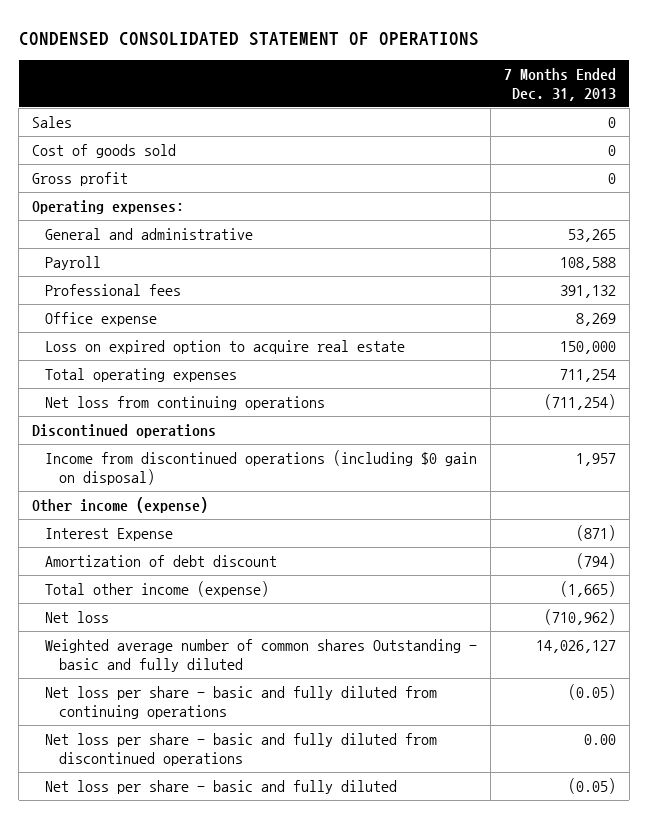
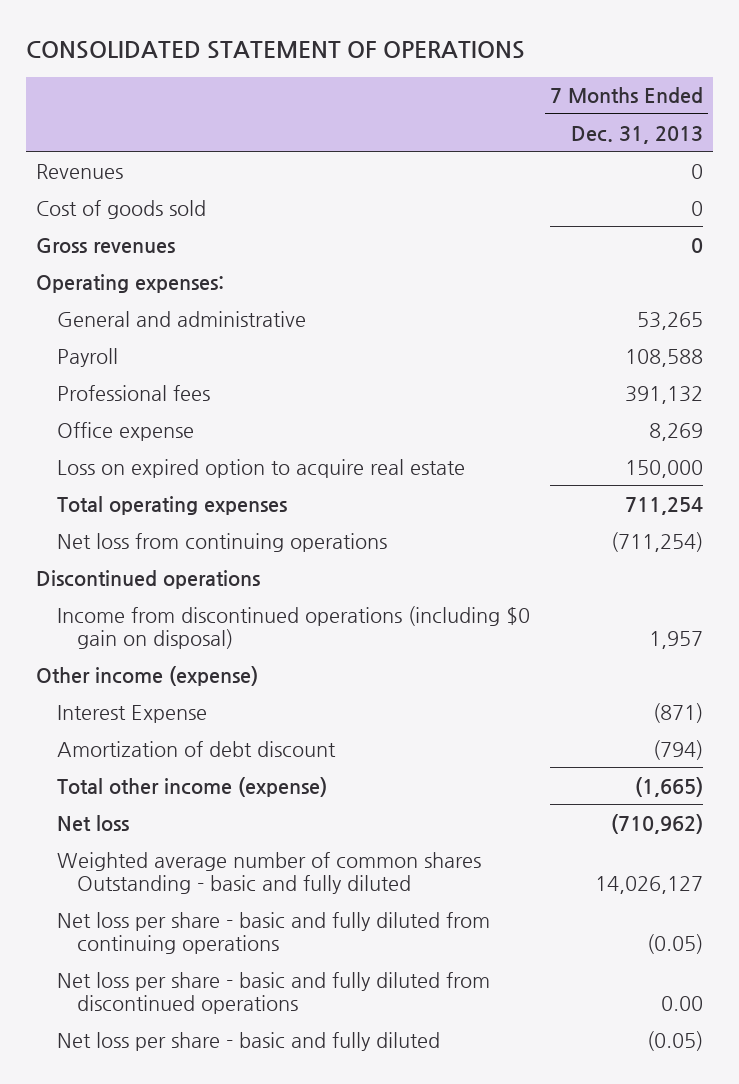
[18,31,479,46] CONDENSED CONSOLIDATED STATEMENT OF OPERATIONS -> [25,40,525,59] CONSOLIDATED STATEMENT OF OPERATIONS
[31,116,72,129] Sales -> [36,163,124,179] Revenues
[31,172,128,187] Gross profit -> [36,237,176,253] Gross revenues

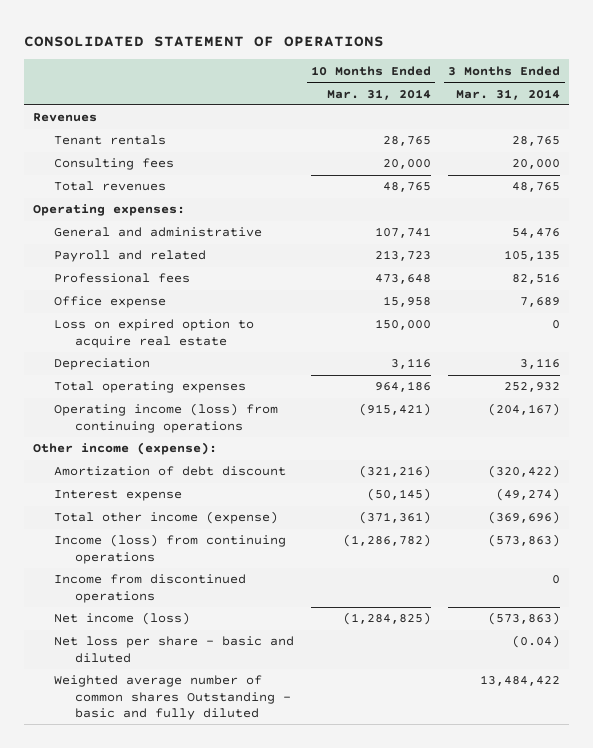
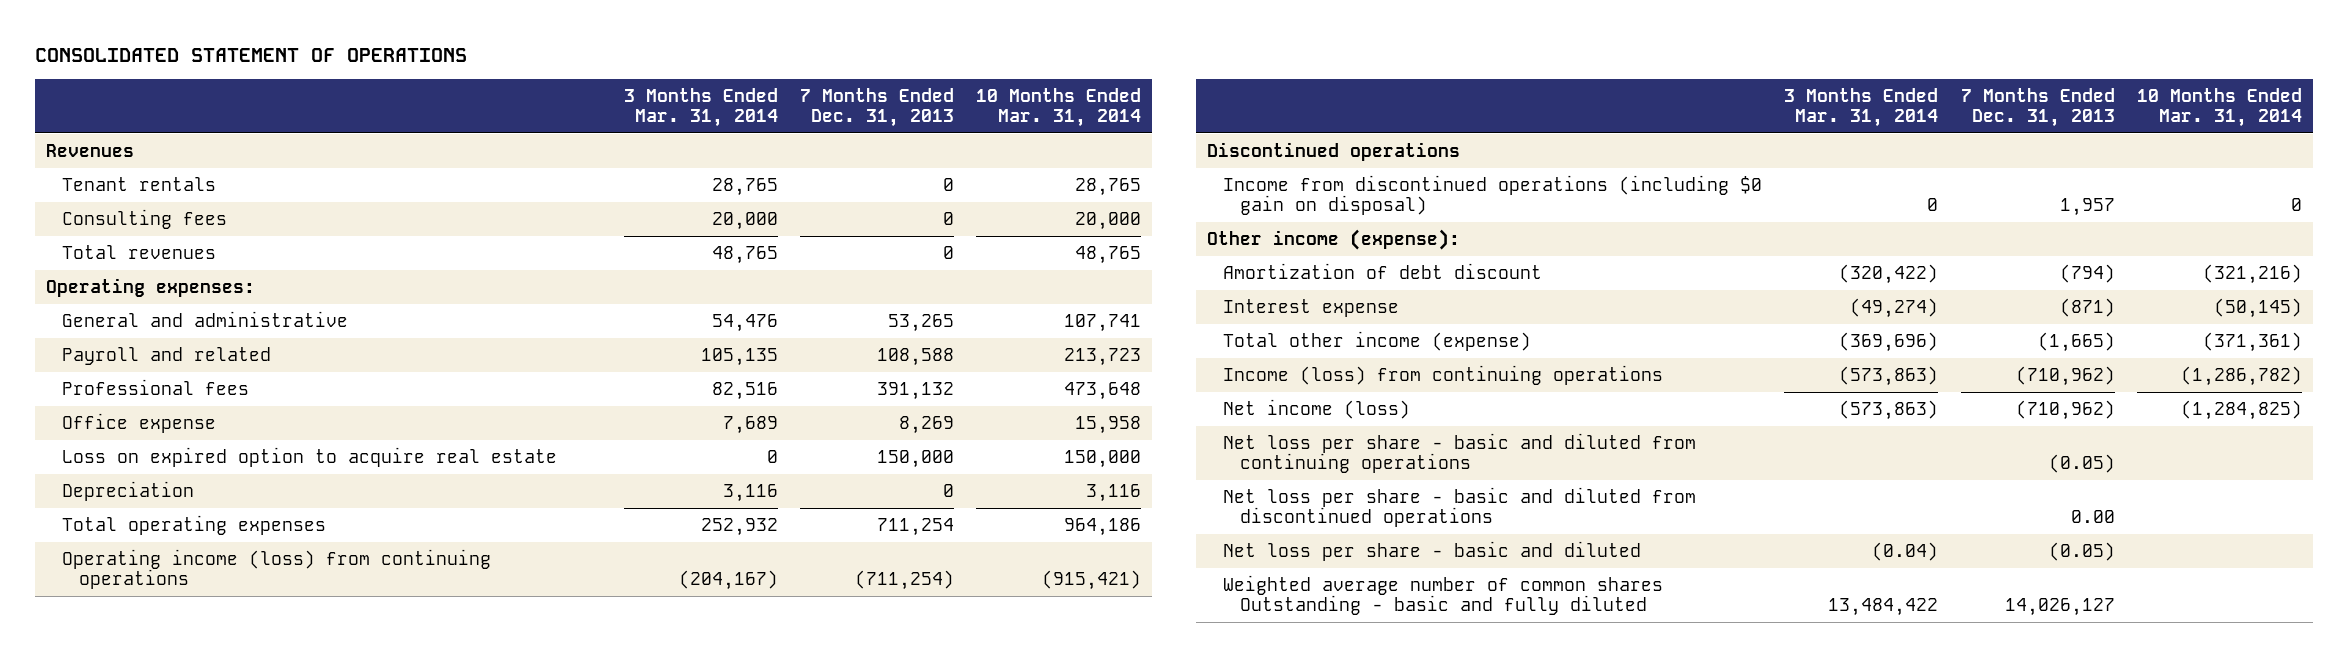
none -> [799,88,954,128] 7 Months Ended Dec. 31, 2013
none -> [1206,141,1460,161] Discontinued operations
none -> [1223,174,1763,215] Income from discontinued operations (including $0 gain on disposal)
[53,574,246,603] Income from discontinued operations -> none
none -> [1223,432,1697,473] Net loss per share - basic and diluted from continuing operations
none -> [1223,486,1697,527] Net loss per share - basic and diluted from discontinued operations

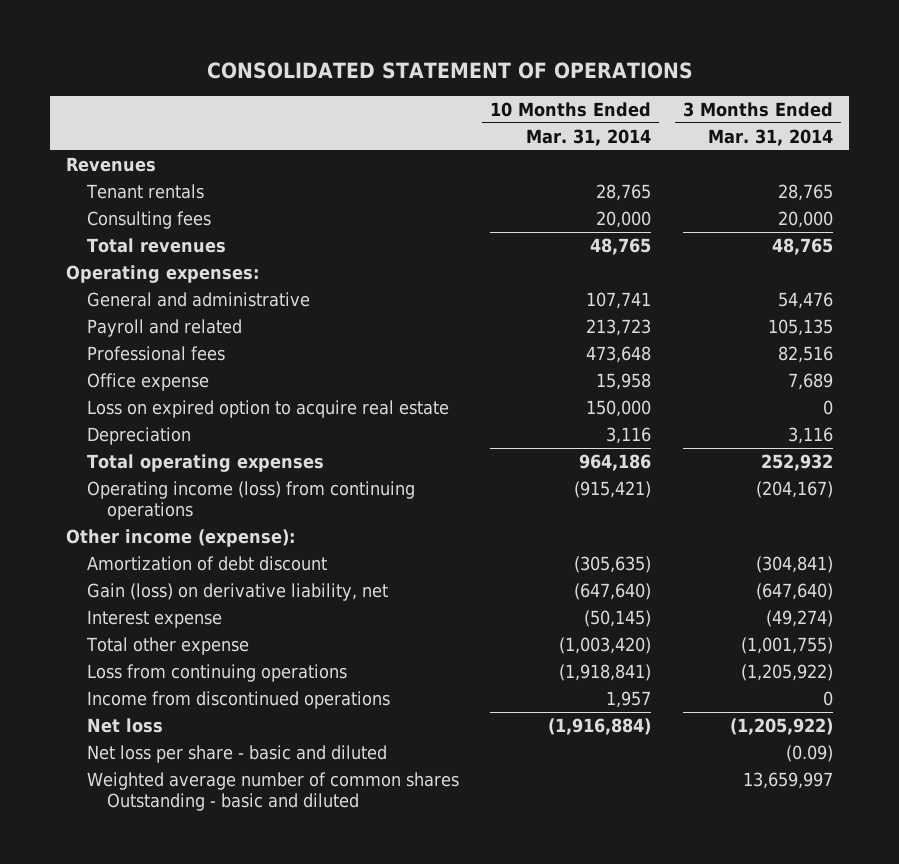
[799,88,954,128] 7 Months Ended Dec. 31, 2013 -> none
[1206,141,1460,161] Discontinued operations -> none
[1223,174,1763,215] Income from discontinued operations (including $0 gain on disposal) -> none
[1839,263,1939,284] (320,422) -> [756,555,834,573] (304,841)
[2202,263,2302,284] (321,216) -> [574,555,652,573] (305,635)
none -> [86,582,388,601] Gain (loss) on derivative liability, net
[1223,432,1697,473] Net loss per share - basic and diluted from continuing operations -> none
[1223,486,1697,527] Net loss per share - basic and diluted from discontinued operations -> none
[1223,330,1532,351] Total other income (expense) -> [85,636,249,655] Total other expense
[1839,331,1939,352] (369,696) -> [741,636,834,654] (1,001,755)
[2202,331,2302,352] (371,361) -> [559,636,652,654] (1,003,420)
[1223,364,1664,385] Income (loss) from continuing operations -> [86,663,347,682] Loss from continuing operations
[1839,365,1939,386] (573,863) -> [741,663,834,681] (1,205,922)
[2180,365,2302,386] (1,286,782) -> [559,663,652,681] (1,918,841)
none -> [86,690,390,709] Income from discontinued operations
[1223,398,1411,419] Net income (loss) -> [86,717,163,733] Net loss
[1839,399,1939,420] (573,863) -> [730,717,834,735] (1,205,922)
[2180,399,2302,420] (1,284,825) -> [548,717,652,735] (1,916,884)
[1872,541,1939,561] (0.04) -> [786,744,834,762] (0.09)
[1223,574,1664,615] Weighted average number of common shares Outstanding - basic and fully diluted -> [86,771,459,811] Weighted average number of common shares Outstanding - basic and diluted
[1828,597,1939,616] 13,484,422 -> [743,771,834,789] 13,659,997

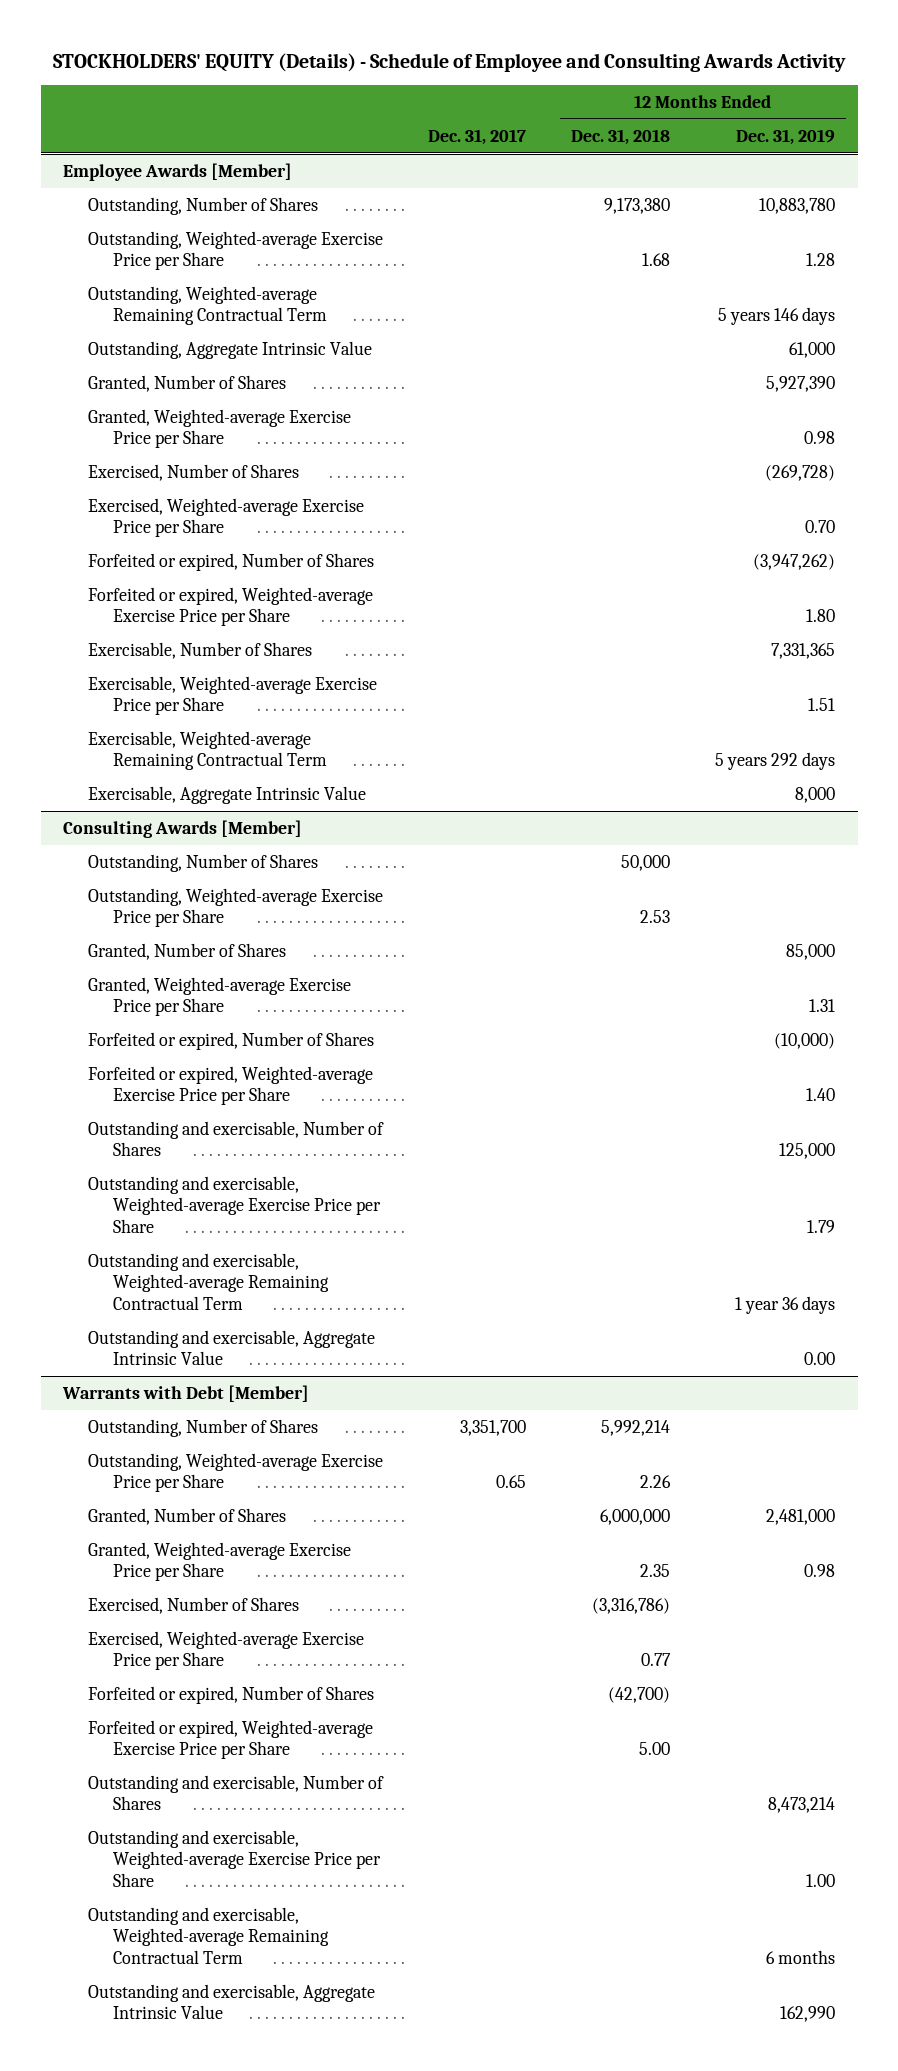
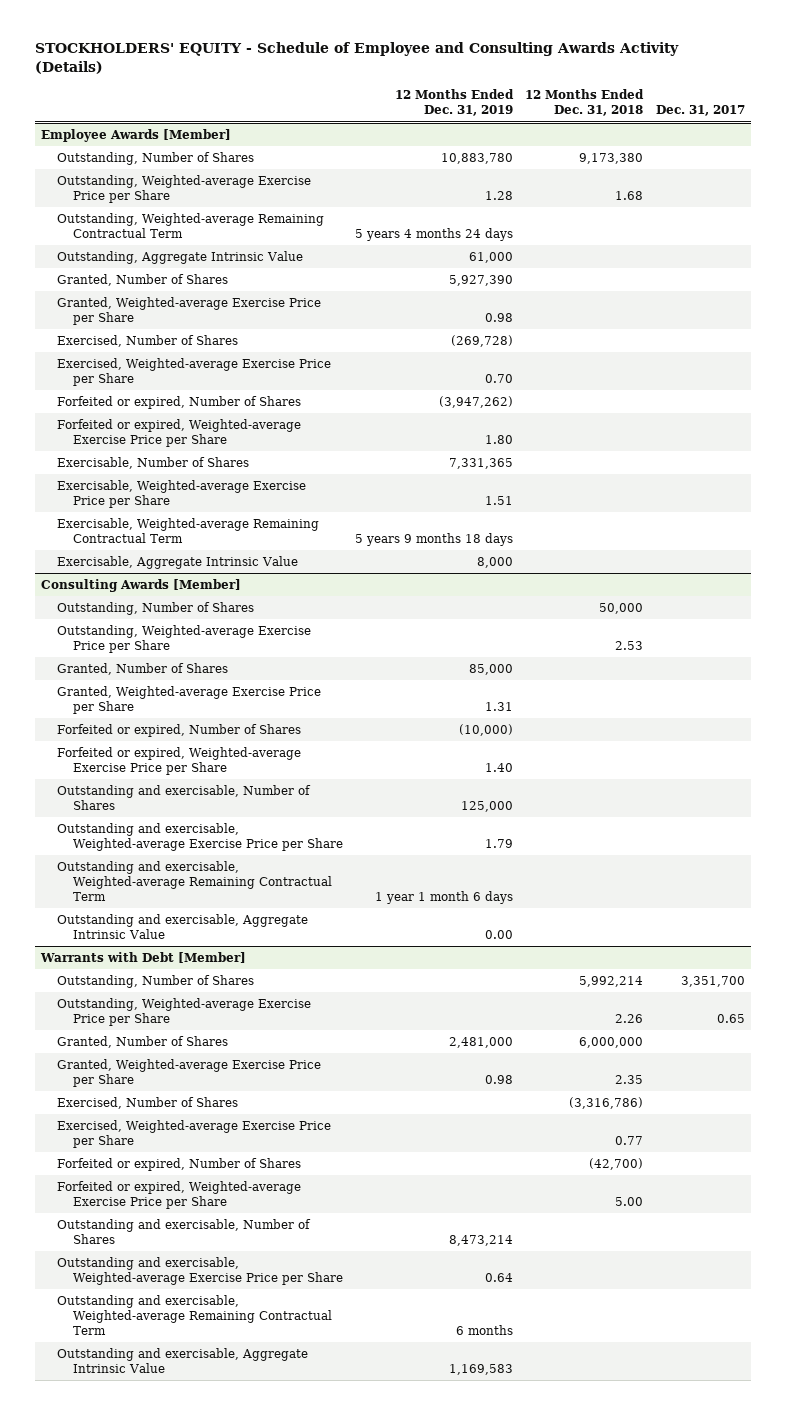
[53,52,847,72] STOCKHOLDERS' EQUITY (Details) - Schedule of Employee and Consulting Awards Activity -> [35,42,680,74] STOCKHOLDERS' EQUITY - Schedule of Employee and Consulting Awards Activity (Details)
[718,307,836,326] 5 years 146 days -> [355,227,514,241] 5 years 4 months 24 days
[715,752,836,771] 5 years 292 days -> [355,532,514,546] 5 years 9 months 18 days
[735,1295,836,1314] 1 year 36 days -> [375,890,514,904] 1 year 1 month 6 days
[806,1873,836,1887] 1.00 -> [485,1272,514,1282] 0.64
[780,2006,836,2023] 162,990 -> [449,1363,514,1375] 1,169,583

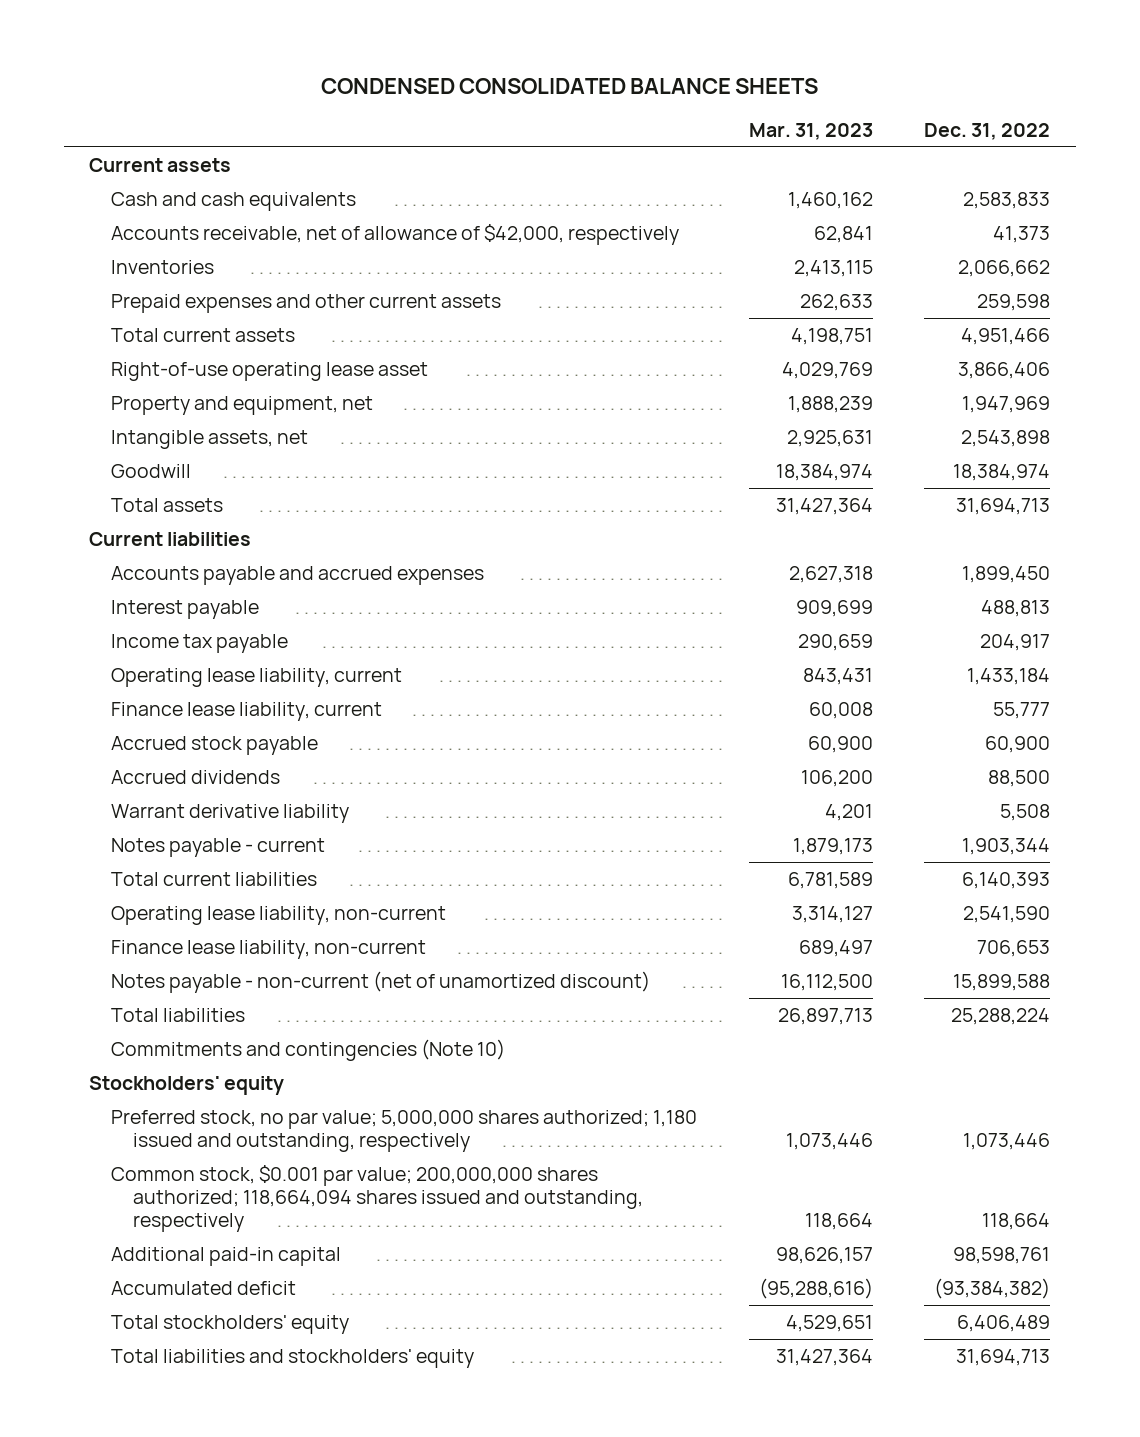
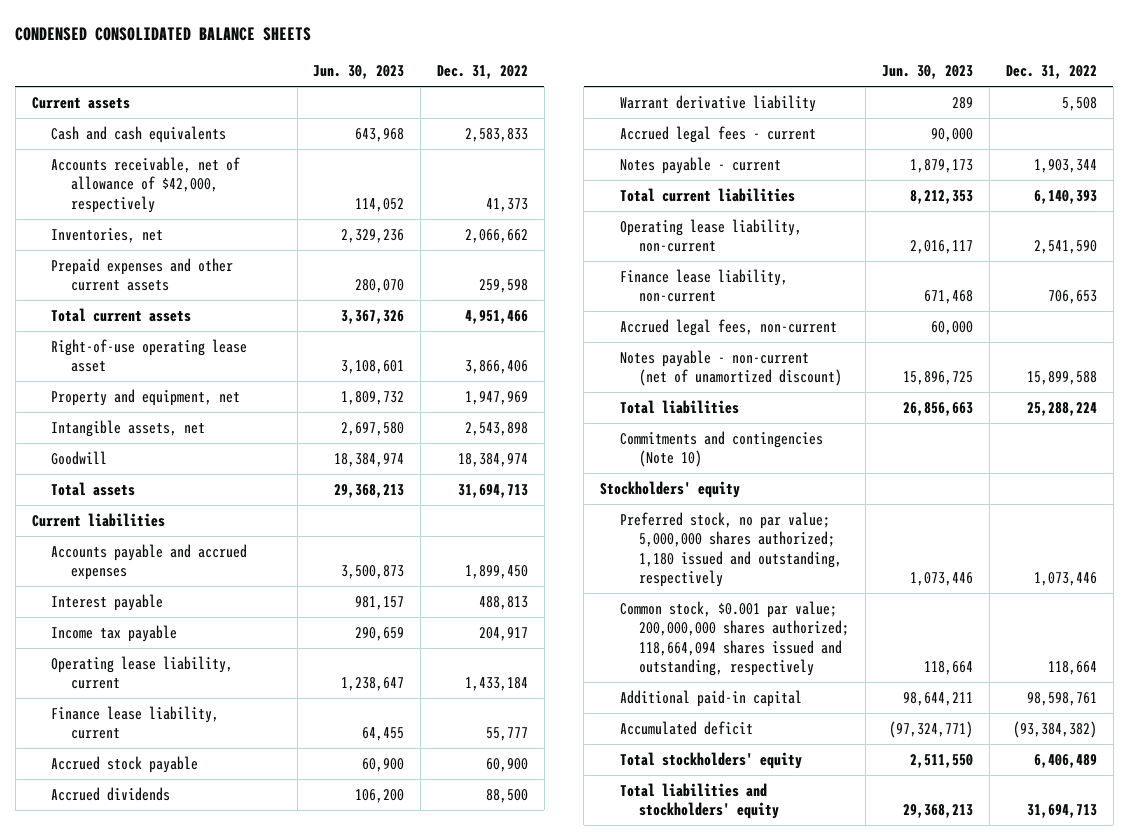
[748,122,873,140] Mar. 31, 2023 -> none
none -> [313,65,405,80] Jun. 30, 2023
[111,259,215,274] Inventories -> [51,227,164,243] Inventories, net
none -> [619,125,816,143] Accrued legal fees - current
none -> [619,318,837,336] Accrued legal fees, non-current

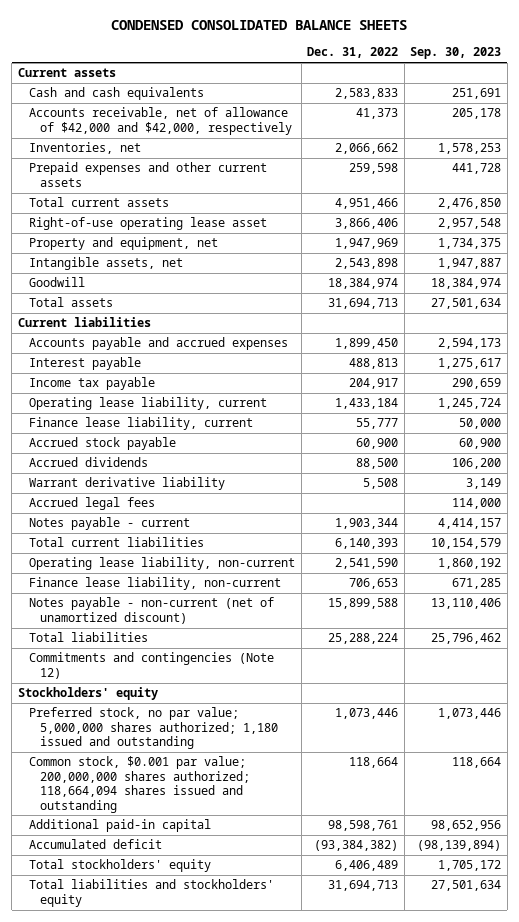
[313,65,405,80] Jun. 30, 2023 -> none
none -> [410,47,502,60] Sep. 30, 2023
[51,156,241,213] Accounts receivable, net of allowance of $42,000, respectively -> [29,107,293,135] Accounts receivable, net of allowance of $42,000 and $42,000, respectively
[619,125,816,143] Accrued legal fees - current -> [29,497,156,511] Accrued legal fees
[619,318,837,336] Accrued legal fees, non-current -> none
[619,430,823,468] Commitments and contingencies (Note 10) -> [29,652,275,679] Commitments and contingencies (Note 12)
[619,511,843,588] Preferred stock, no par value; 5,000,000 shares authorized; 1,180 issued and outstanding, respectively -> [29,707,279,750] Preferred stock, no par value; 5,000,000 shares authorized; 1,180 issued and outstanding
[619,600,850,677] Common stock, $0.001 par value; 200,000,000 shares authorized; 118,664,094 shares issued and outstanding, respectively -> [29,756,251,813] Common stock, $0.001 par value; 200,000,000 shares authorized; 118,664,094 shares issued and outstanding

